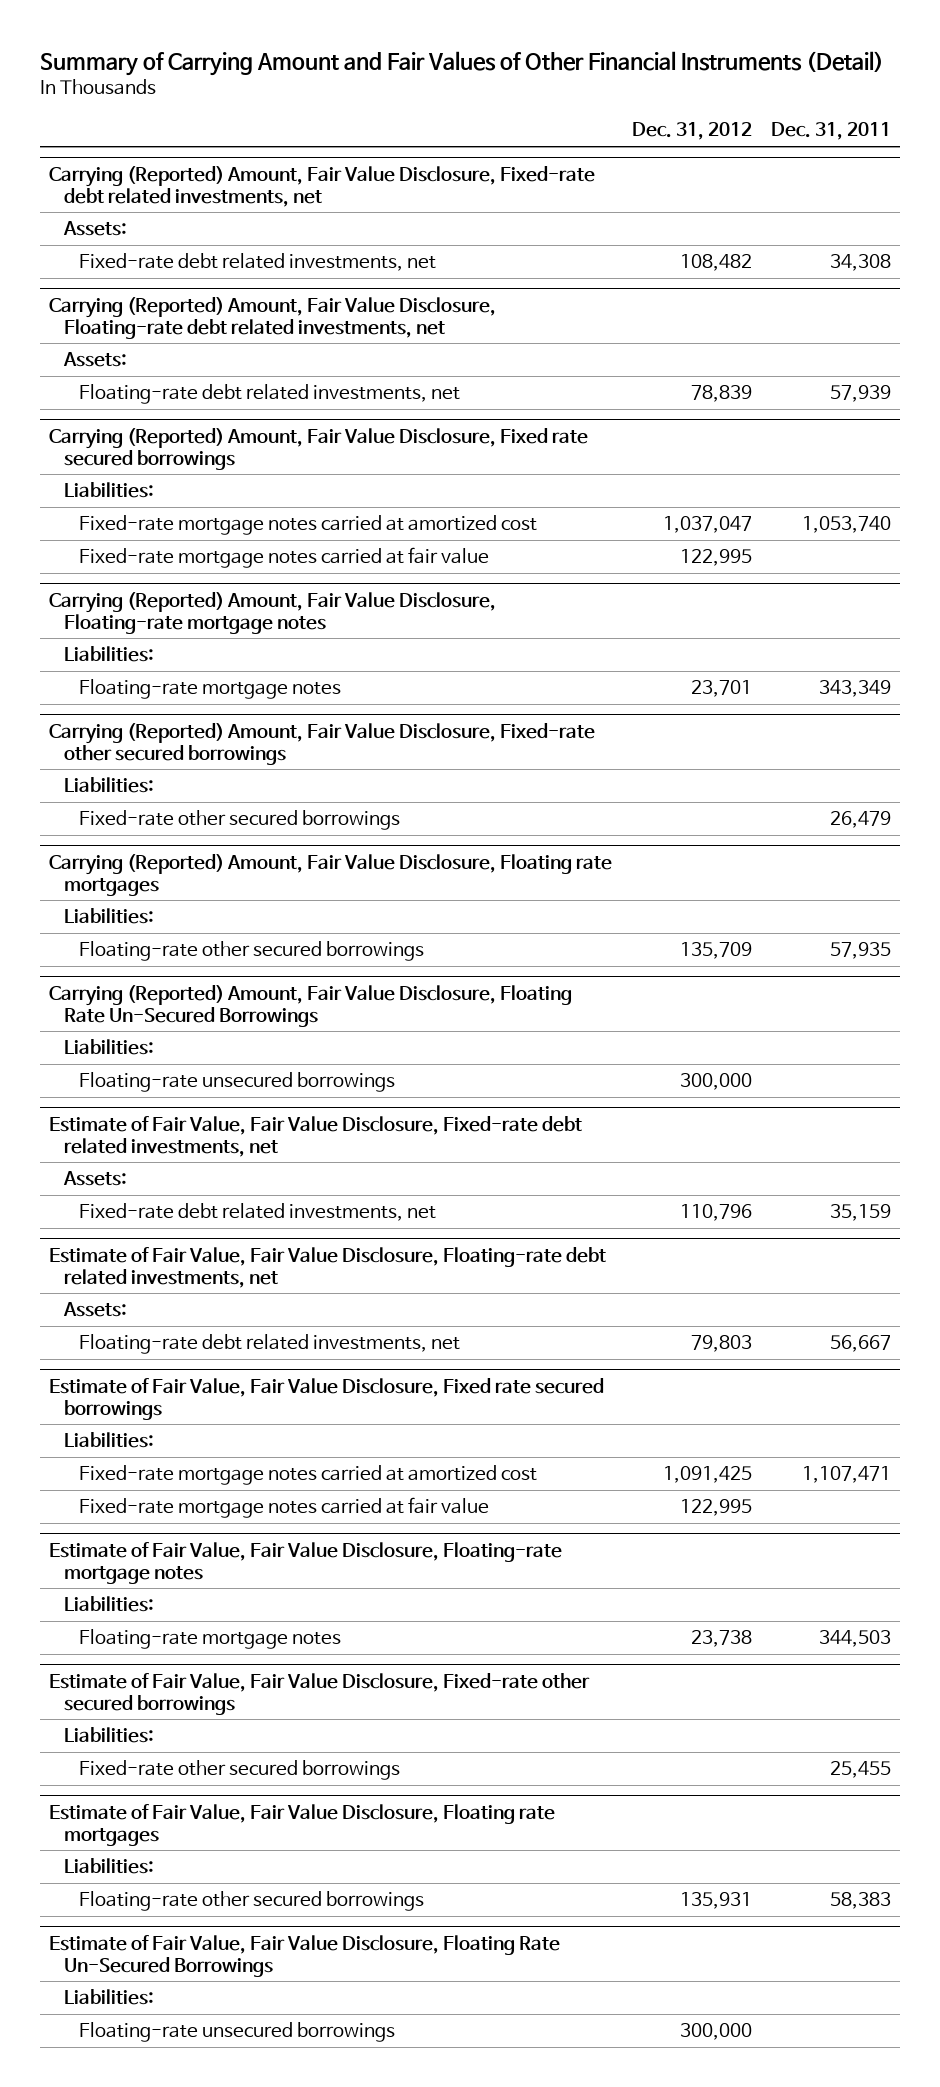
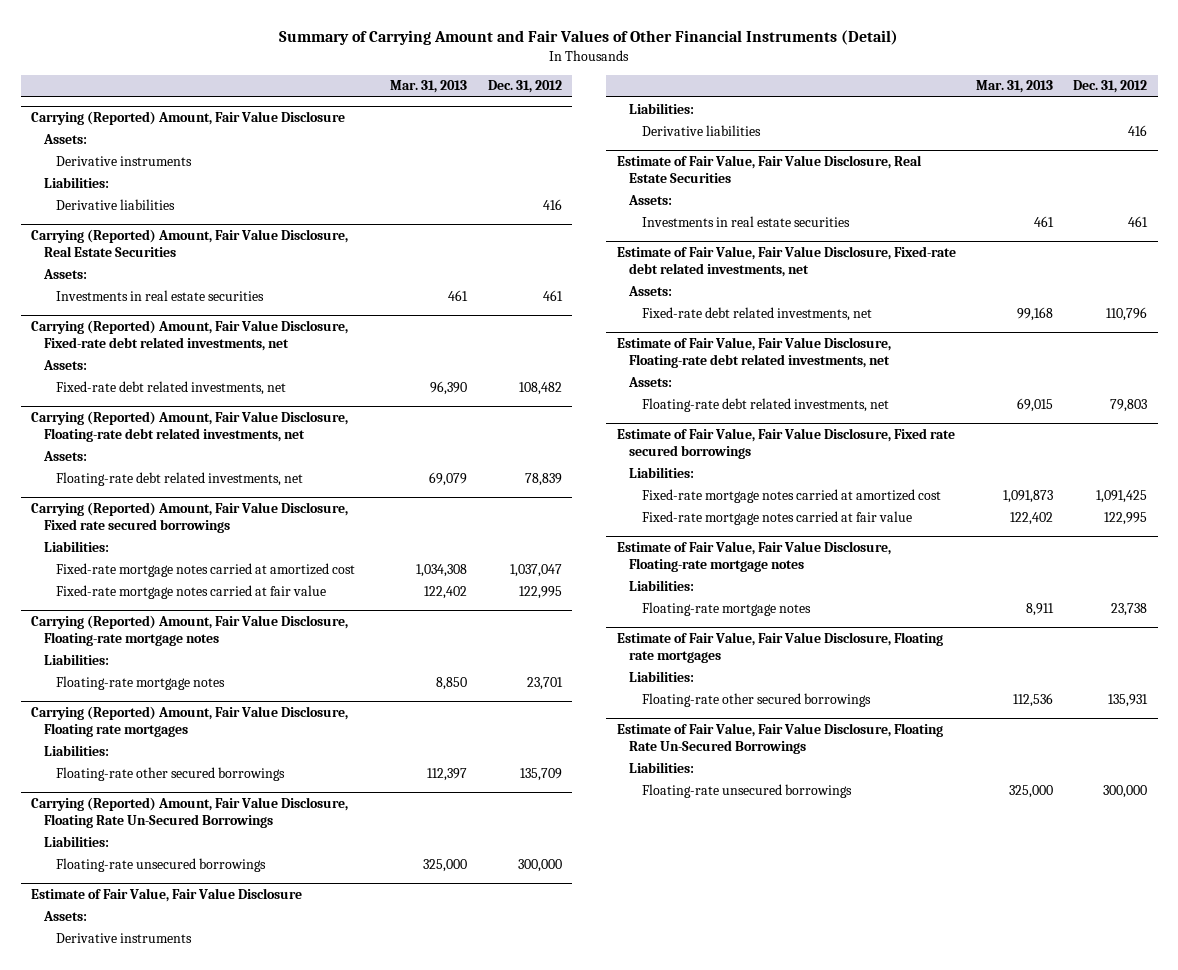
[770,122,891,141] Dec. 31, 2011 -> none
none -> [390,80,468,94] Mar. 31, 2013
none -> [30,110,345,125] Carrying (Reported) Amount, Fair Value Disclosure
none -> [42,133,87,144] Assets:
none -> [56,155,193,166] Derivative instruments
none -> [43,176,109,188] Liabilities:
none -> [56,198,176,210] Derivative liabilities
none -> [30,228,348,257] Carrying (Reported) Amount, Fair Value Disclosure, Real Estate Securities
none -> [42,268,87,279] Assets:
none -> [56,289,265,301] Investments in real estate securities
[49,723,596,765] Carrying (Reported) Amount, Fair Value Disclosure, Fixed-rate other secured borrowings -> none
[64,777,155,794] Liabilities: -> none
[79,810,401,831] Fixed-rate other secured borrowings -> none
none -> [30,887,302,902] Estimate of Fair Value, Fair Value Disclosure
none -> [42,910,87,921] Assets:
none -> [56,932,193,943] Derivative instruments
none -> [629,102,695,114] Liabilities:
none -> [641,124,761,136] Derivative liabilities
none -> [616,154,922,183] Estimate of Fair Value, Fair Value Disclosure, Real Estate Securities
none -> [628,194,673,205] Assets:
none -> [641,215,850,227] Investments in real estate securities
[49,1673,591,1715] Estimate of Fair Value, Fair Value Disclosure, Fixed-rate other secured borrowings -> none
[64,1727,155,1744] Liabilities: -> none
[79,1760,401,1781] Fixed-rate other secured borrowings -> none

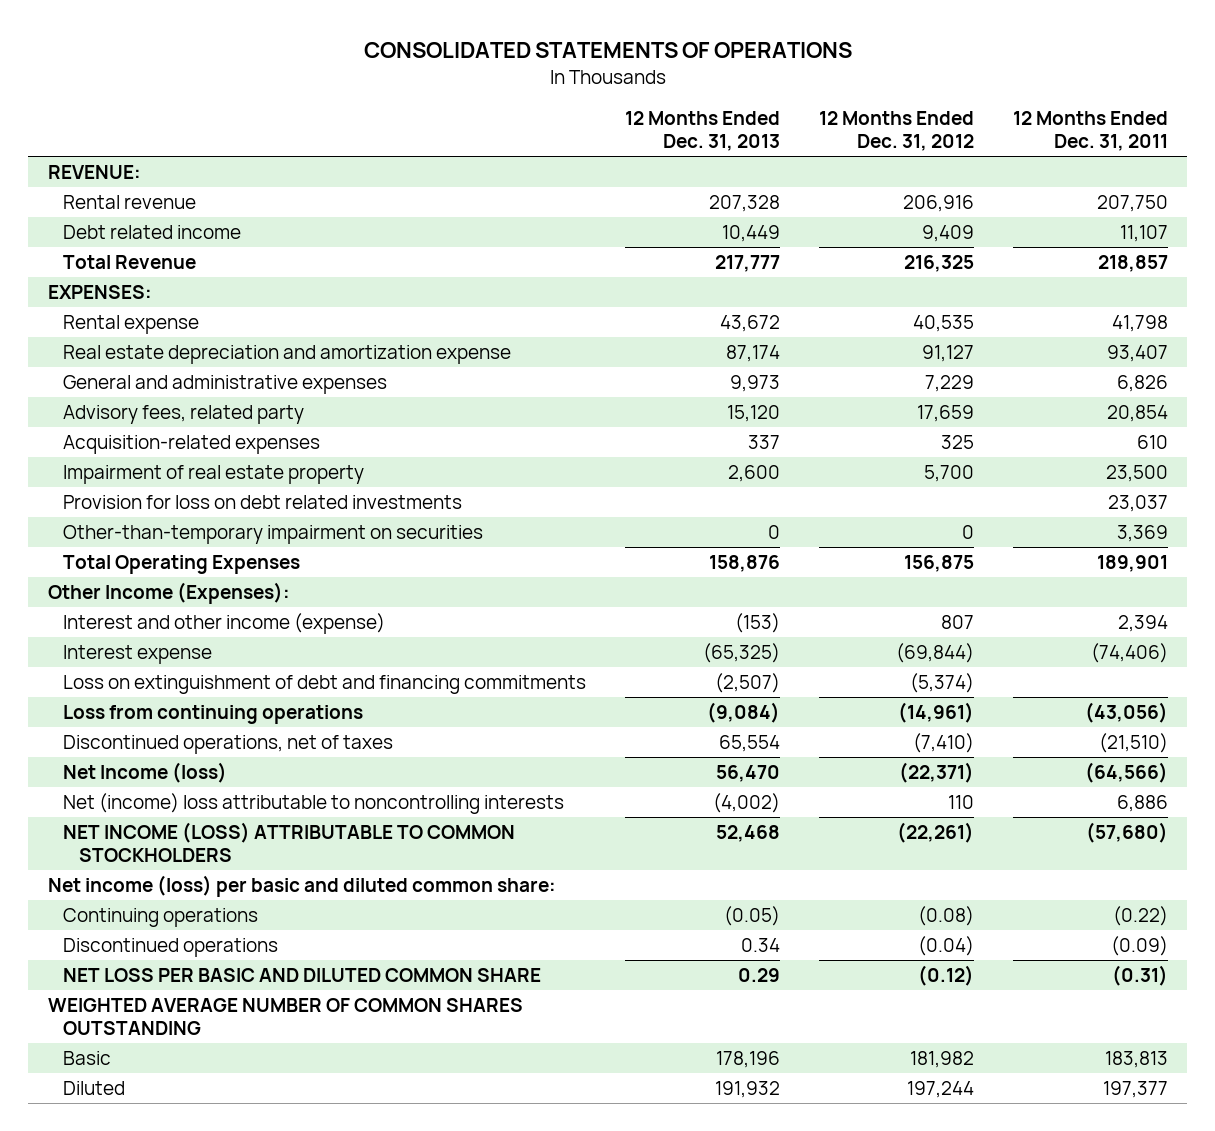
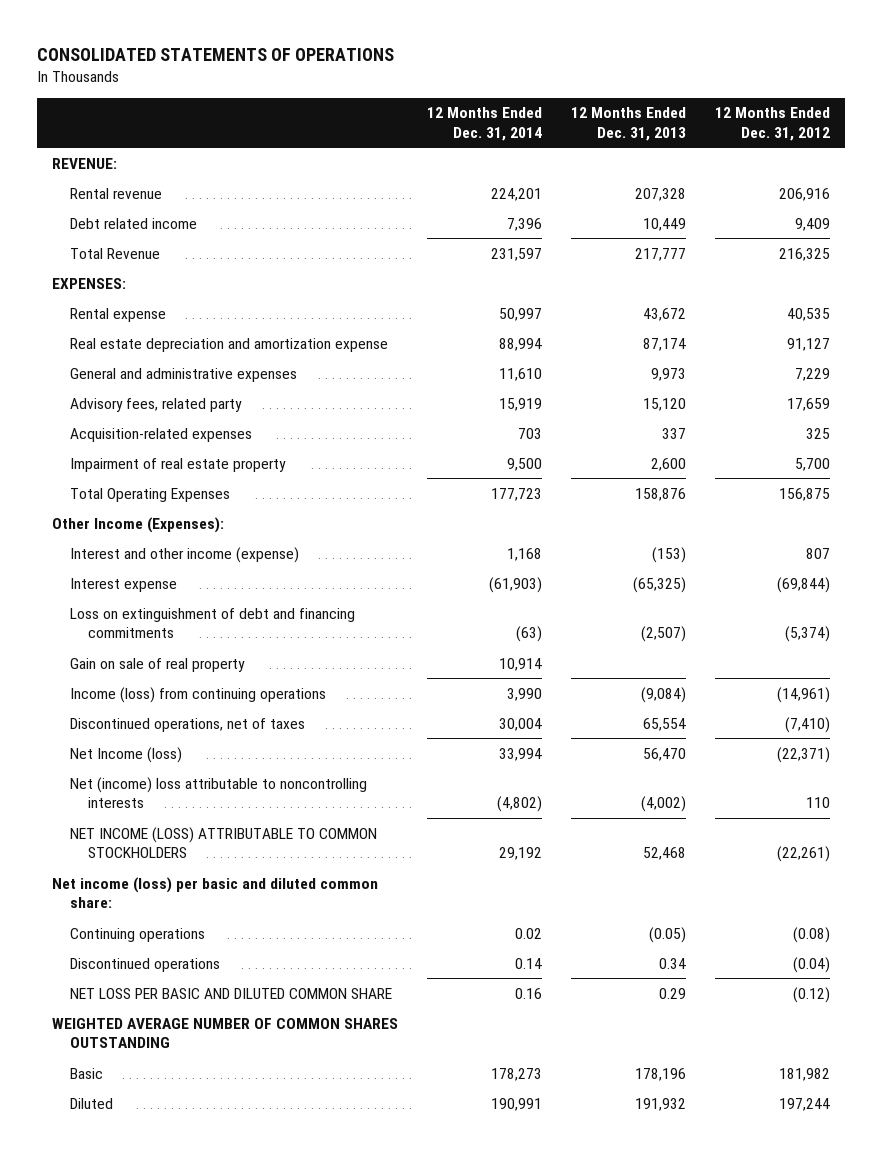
[1012,111,1168,152] 12 Months Ended Dec. 31, 2011 -> none
none -> [426,107,542,141] 12 Months Ended Dec. 31, 2014
[63,494,463,509] Provision for loss on debt related investments -> none
[63,524,484,544] Other-than-temporary impairment on securities -> none
none -> [70,657,246,672] Gain on sale of real property
[63,704,364,724] Loss from continuing operations -> [70,686,327,703] Income (loss) from continuing operations

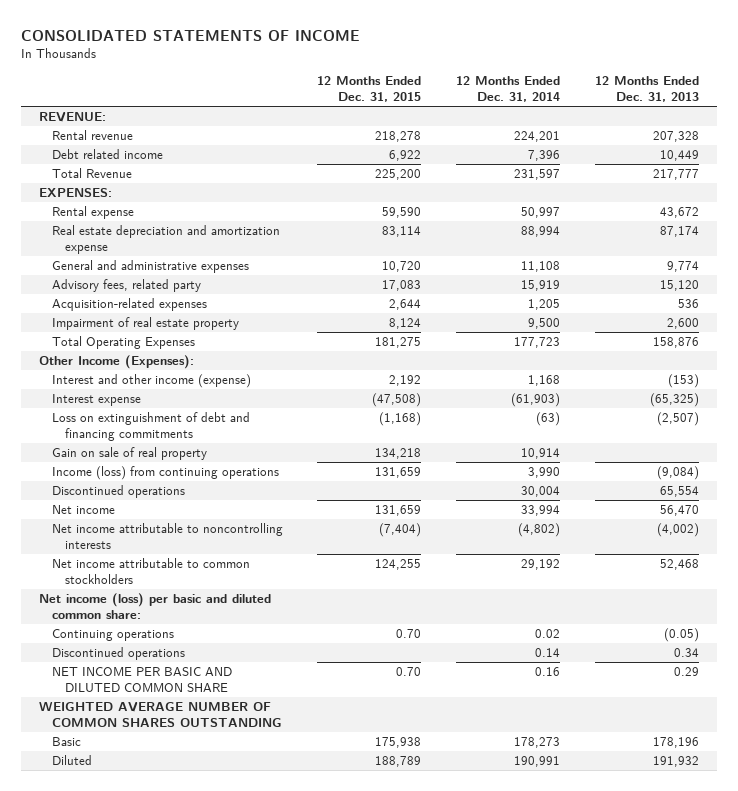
[37,48,395,62] CONSOLIDATED STATEMENTS OF OPERATIONS -> [21,30,361,42] CONSOLIDATED STATEMENTS OF INCOME
[715,107,831,141] 12 Months Ended Dec. 31, 2012 -> none
none -> [317,76,422,102] 12 Months Ended Dec. 31, 2015
[498,367,542,381] 11,610 -> [521,261,561,273] 11,108
[651,367,687,381] 9,973 -> [667,261,700,273] 9,774
[517,427,542,439] 703 -> [528,299,561,311] 1,205
[662,427,687,439] 337 -> [678,299,700,309] 536
[70,717,306,732] Discontinued operations, net of taxes -> [51,485,185,499] Discontinued operations
[70,746,183,763] Net Income (loss) -> [51,505,115,515] Net income
[70,776,368,809] Net (income) loss attributable to noncontrolling interests -> [51,523,283,549] Net income attributable to noncontrolling interests
[70,826,378,859] NET INCOME (LOSS) ATTRIBUTABLE TO COMMON STOCKHOLDERS -> [51,558,250,584] Net income attributable to common stockholders
[70,987,393,999] NET LOSS PER BASIC AND DILUTED COMMON SHARE -> [51,667,232,692] NET INCOME PER BASIC AND DILUTED COMMON SHARE

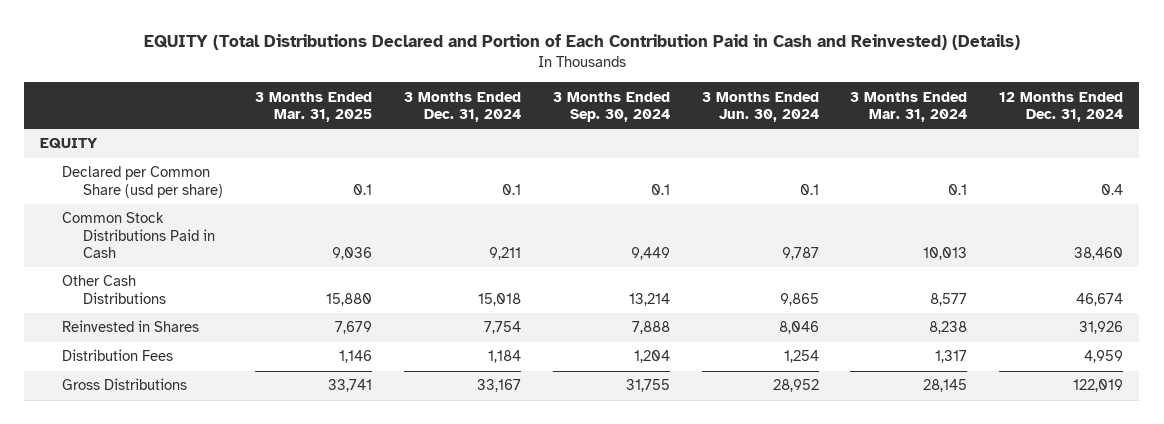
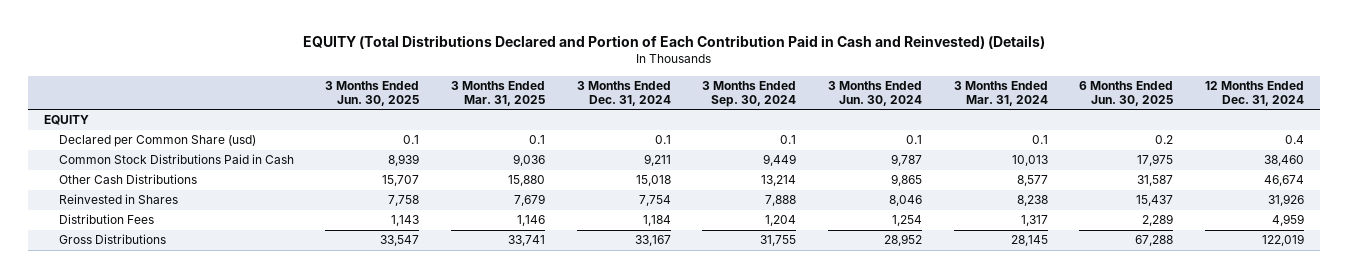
none -> [325,80,420,106] 3 Months Ended Jun. 30, 2025
none -> [1079,80,1174,106] 6 Months Ended Jun. 30, 2025
[61,166,224,198] Declared per Common Share (usd per share) -> [58,135,256,148] Declared per Common Share (usd)

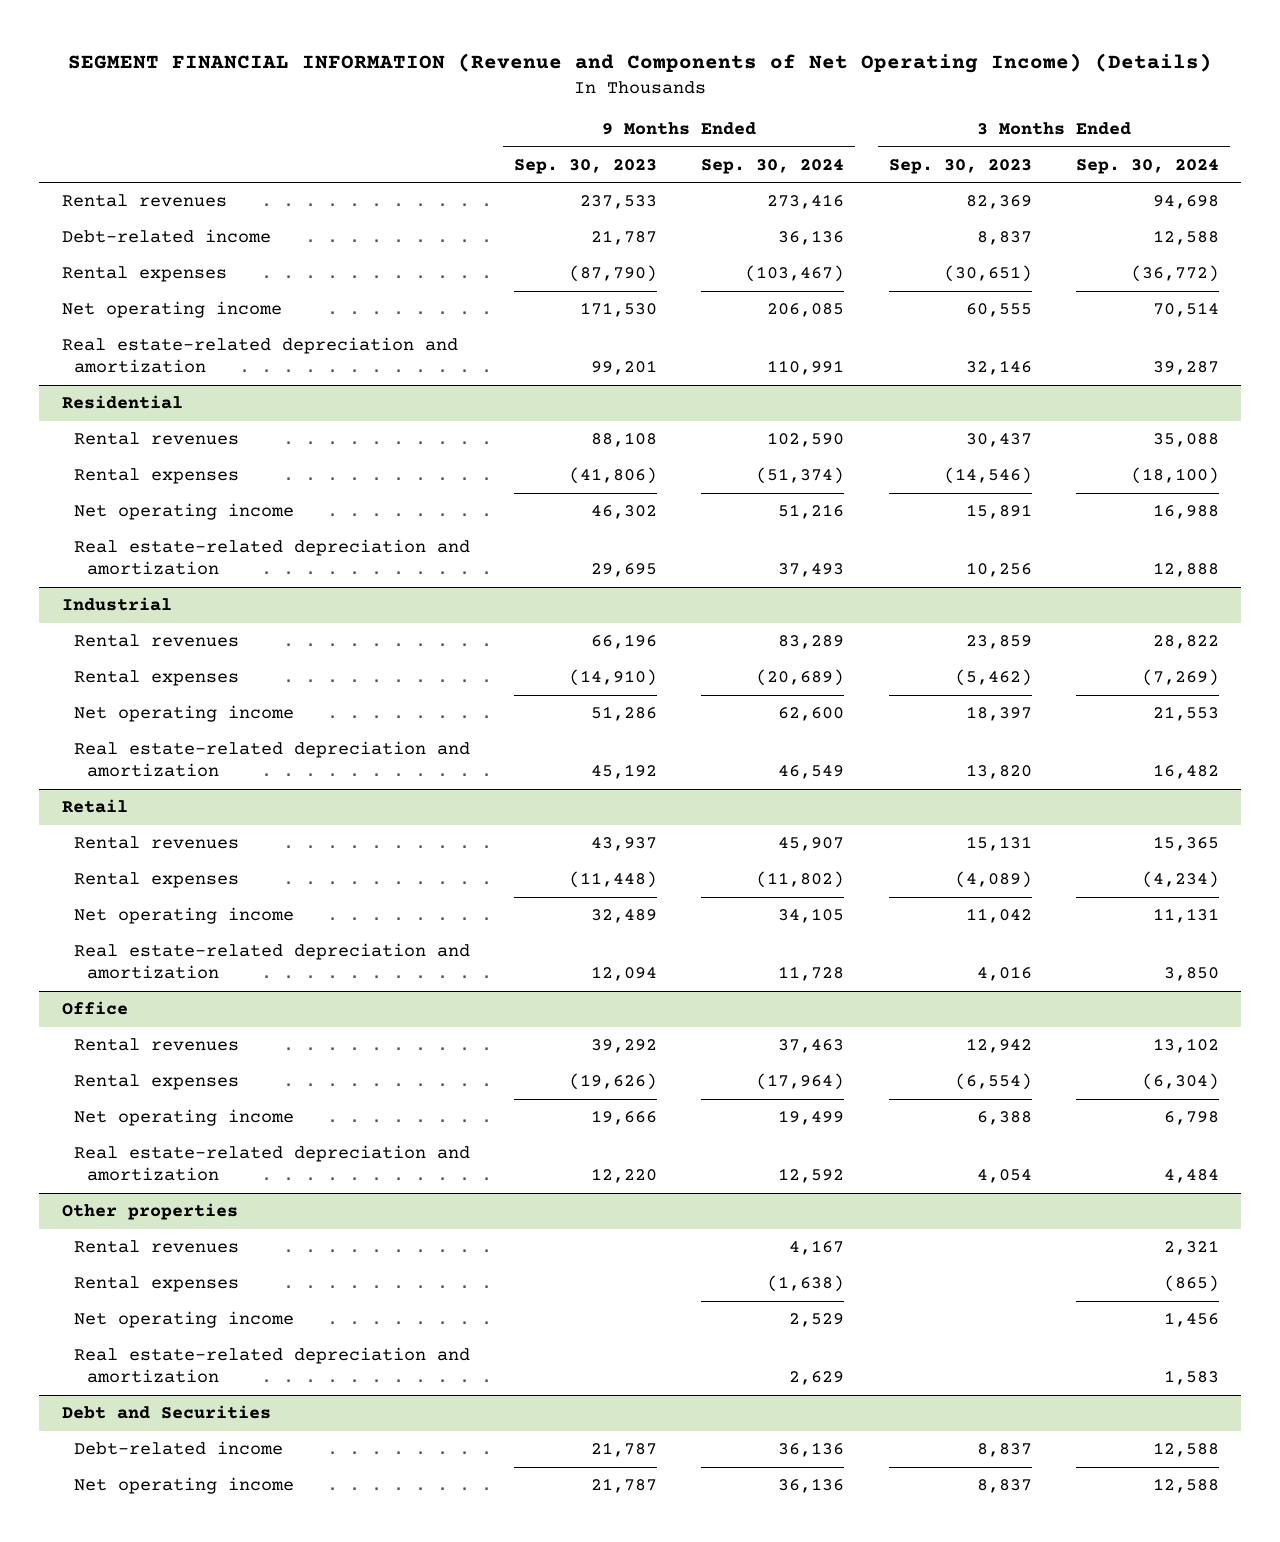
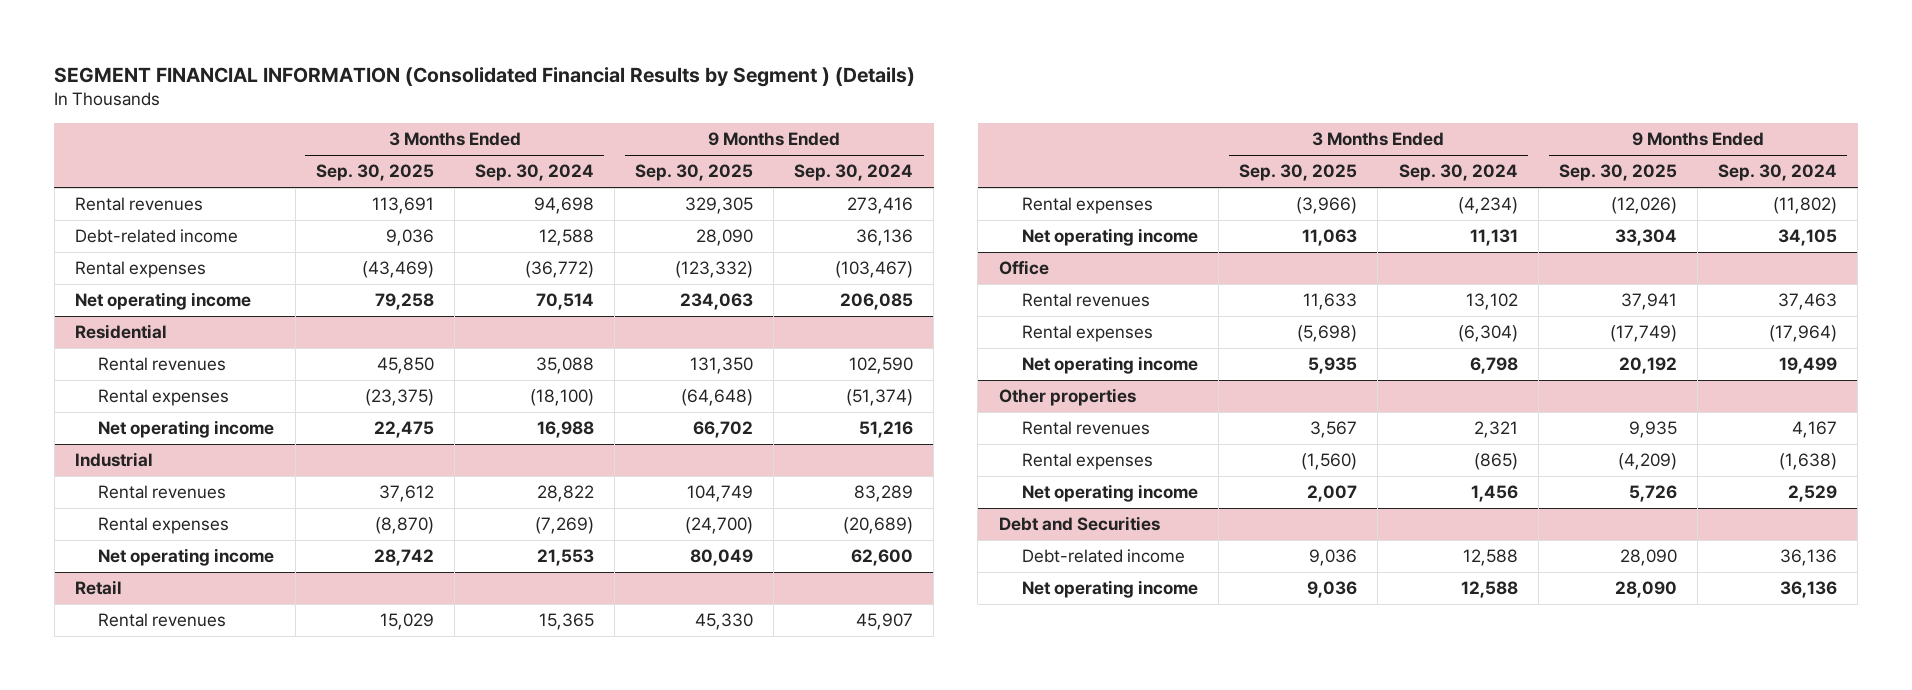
[68,52,1213,73] SEGMENT FINANCIAL INFORMATION (Revenue and Components of Net Operating Income) (Details) -> [54,66,916,87] SEGMENT FINANCIAL INFORMATION (Consolidated Financial Results by Segment ) (Details)
[514,158,658,174] Sep. 30, 2023 -> none
[888,158,1032,174] Sep. 30, 2023 -> none
none -> [315,164,434,182] Sep. 30, 2025
none -> [635,164,754,182] Sep. 30, 2025
[61,337,458,374] Real estate-related depreciation and amortization -> none
[74,539,471,576] Real estate-related depreciation and amortization -> none
[74,741,471,778] Real estate-related depreciation and amortization -> none
[74,943,471,980] Real estate-related depreciation and amortization -> none
[74,1145,471,1182] Real estate-related depreciation and amortization -> none
[74,1347,471,1384] Real estate-related depreciation and amortization -> none

